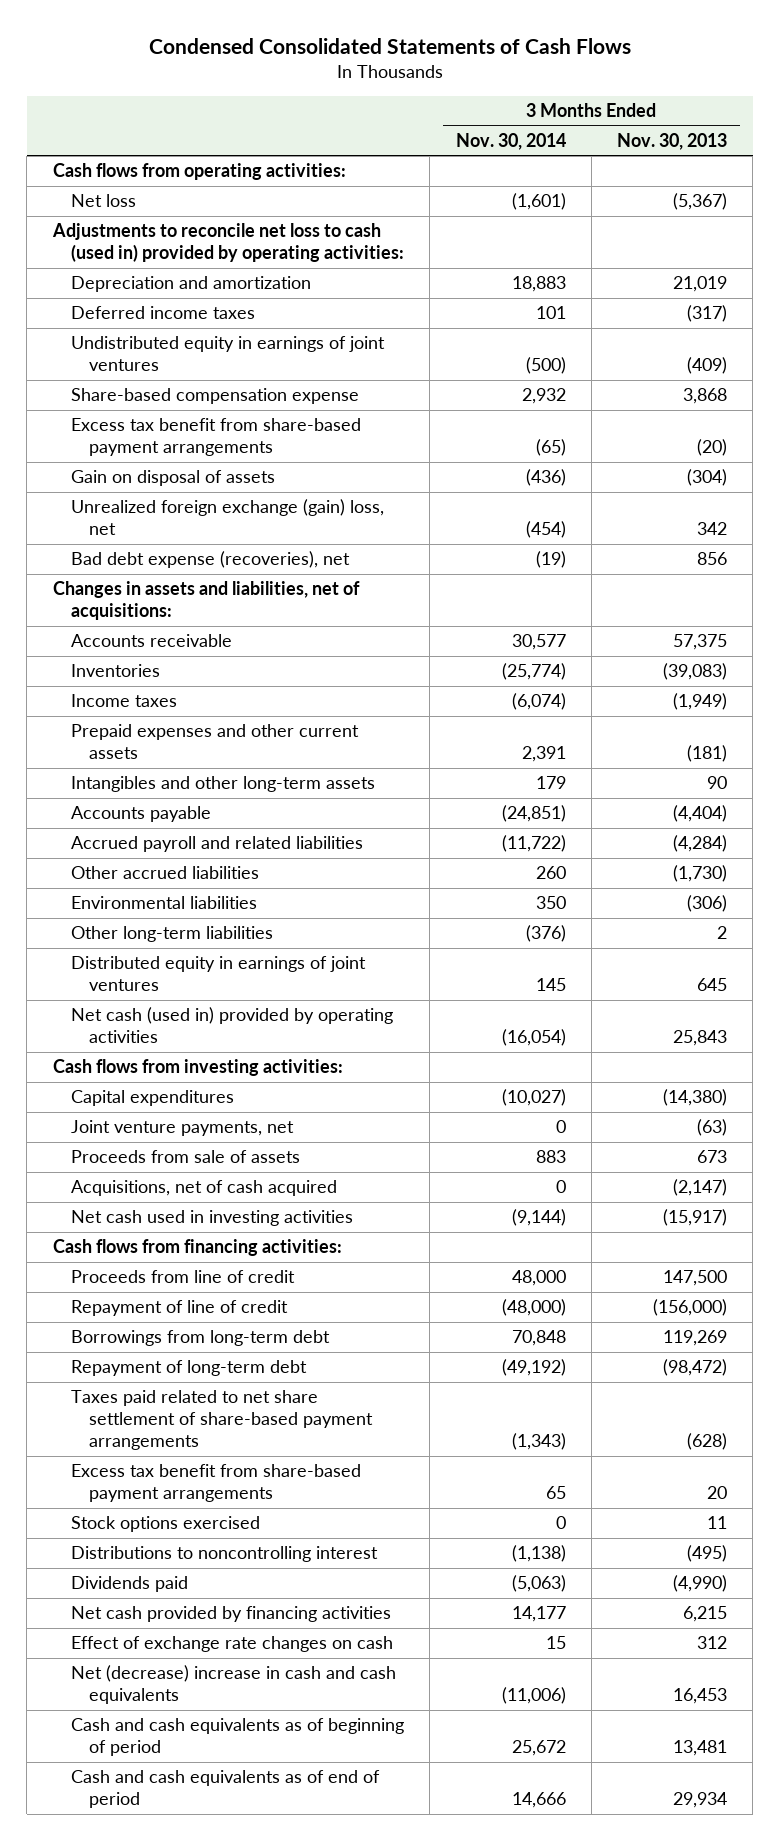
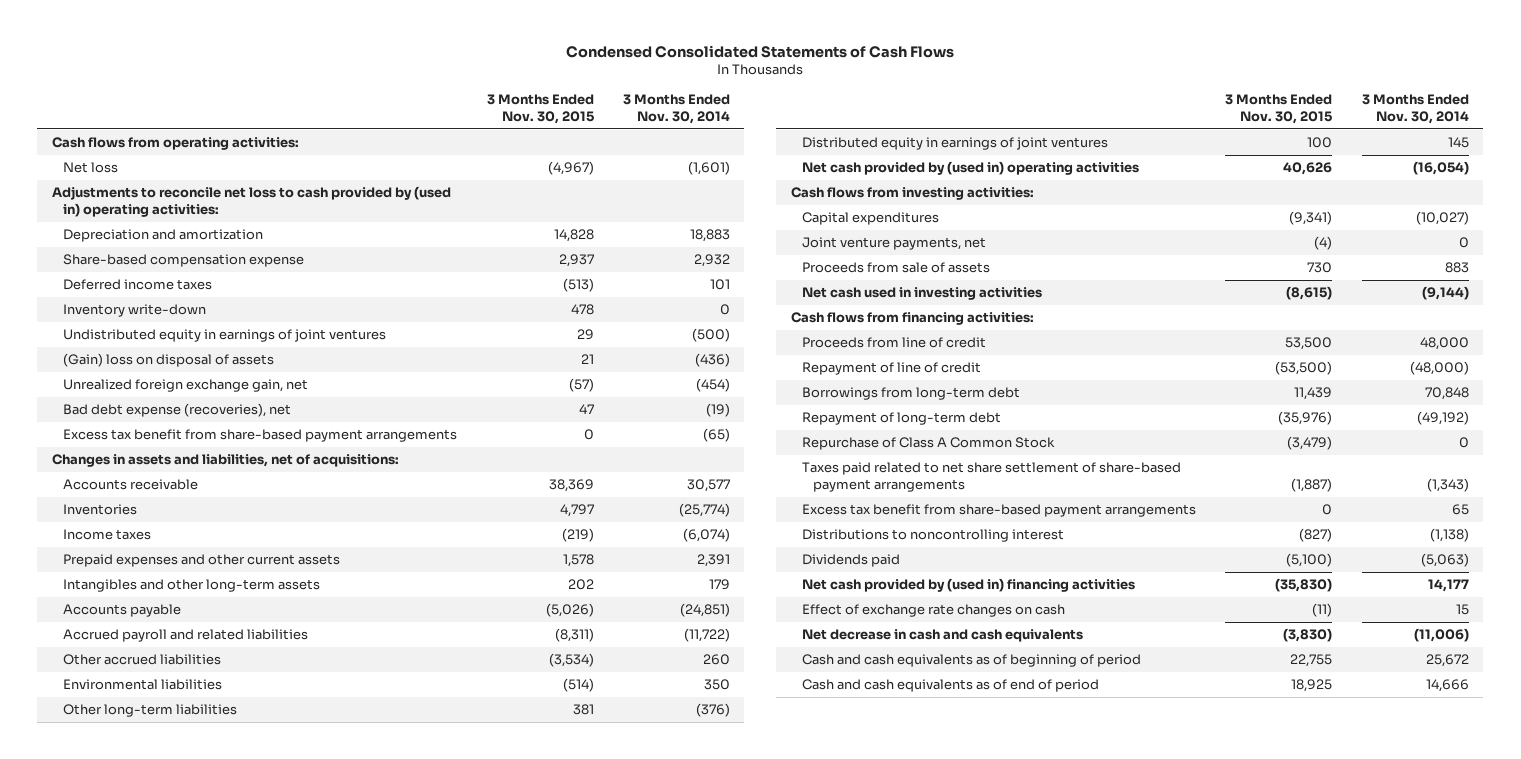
[617,132,728,150] Nov. 30, 2013 -> none
none -> [486,94,594,124] 3 Months Ended Nov. 30, 2015
[51,223,404,263] Adjustments to reconcile net loss to cash (used in) provided by operating activities: -> [51,186,451,217] Adjustments to reconcile net loss to cash provided by (used in) operating activities:
[70,388,359,405] Share-based compensation expense -> [63,254,305,268] Share-based compensation expense
none -> [63,304,207,318] Inventory write-down
[70,470,275,487] Gain on disposal of assets -> [63,353,275,368] (Gain) loss on disposal of assets
[70,499,384,536] Unrealized foreign exchange (gain) loss, net -> [63,379,309,393] Unrealized foreign exchange gain, net
[70,418,361,457] Excess tax benefit from share-based payment arrangements -> [63,429,458,443] Excess tax benefit from share-based payment arrangements
[70,1007,393,1044] Net cash (used in) provided by operating activities -> [802,161,1140,176] Net cash provided by (used in) operating activities
[70,1180,337,1197] Acquisitions, net of cash acquired -> none
none -> [802,437,1056,451] Repurchase of Class A Common Stock
[70,1516,260,1533] Stock options exercised -> none
[70,1606,391,1623] Net cash provided by financing activities -> [802,578,1136,593] Net cash provided by (used in) financing activities
[70,1665,396,1705] Net (decrease) increase in cash and cash equivalents -> [802,629,1084,643] Net decrease in cash and cash equivalents

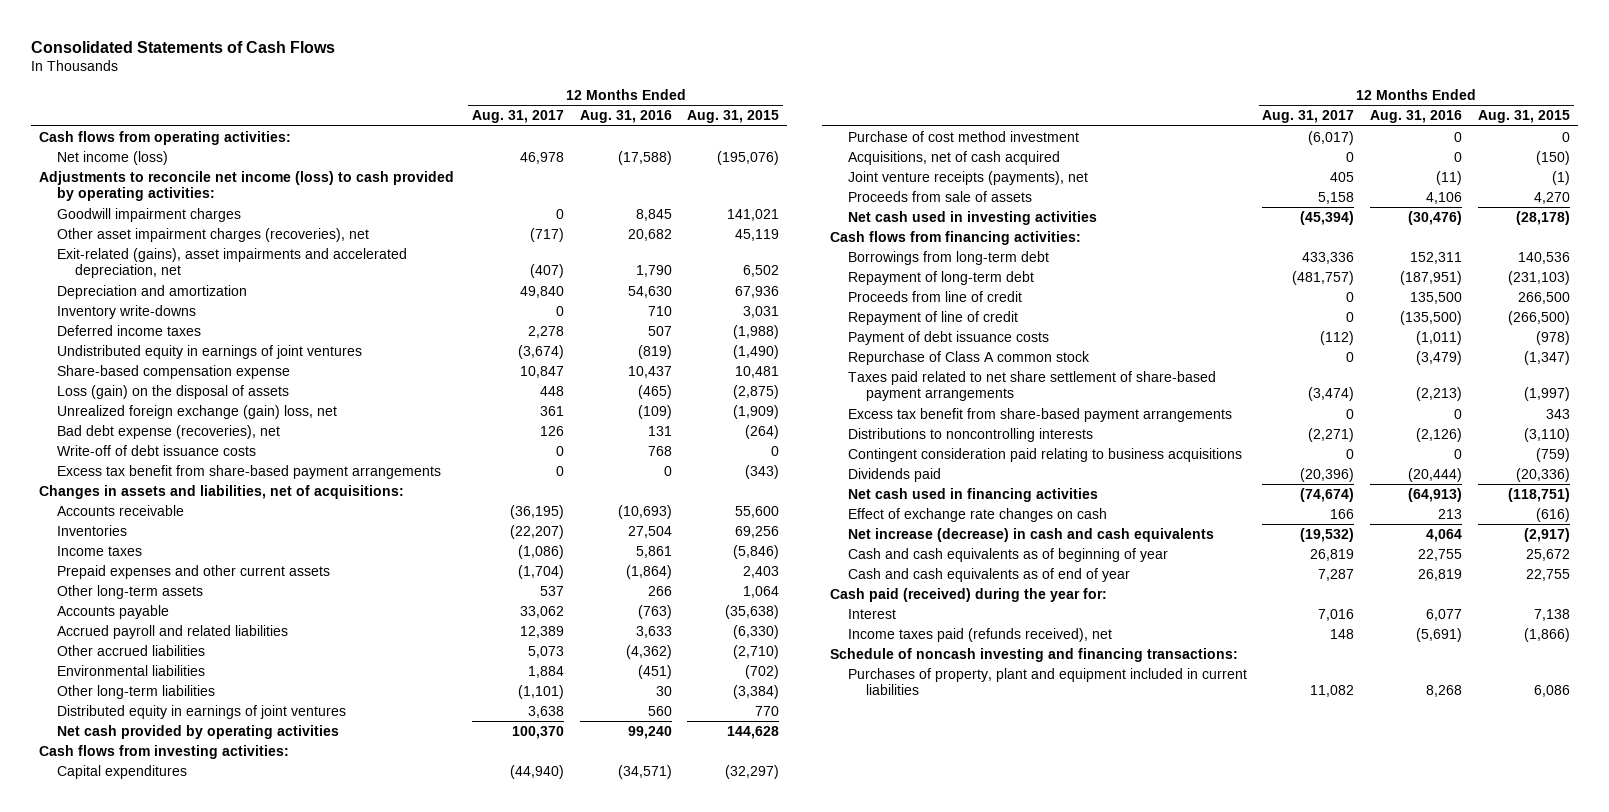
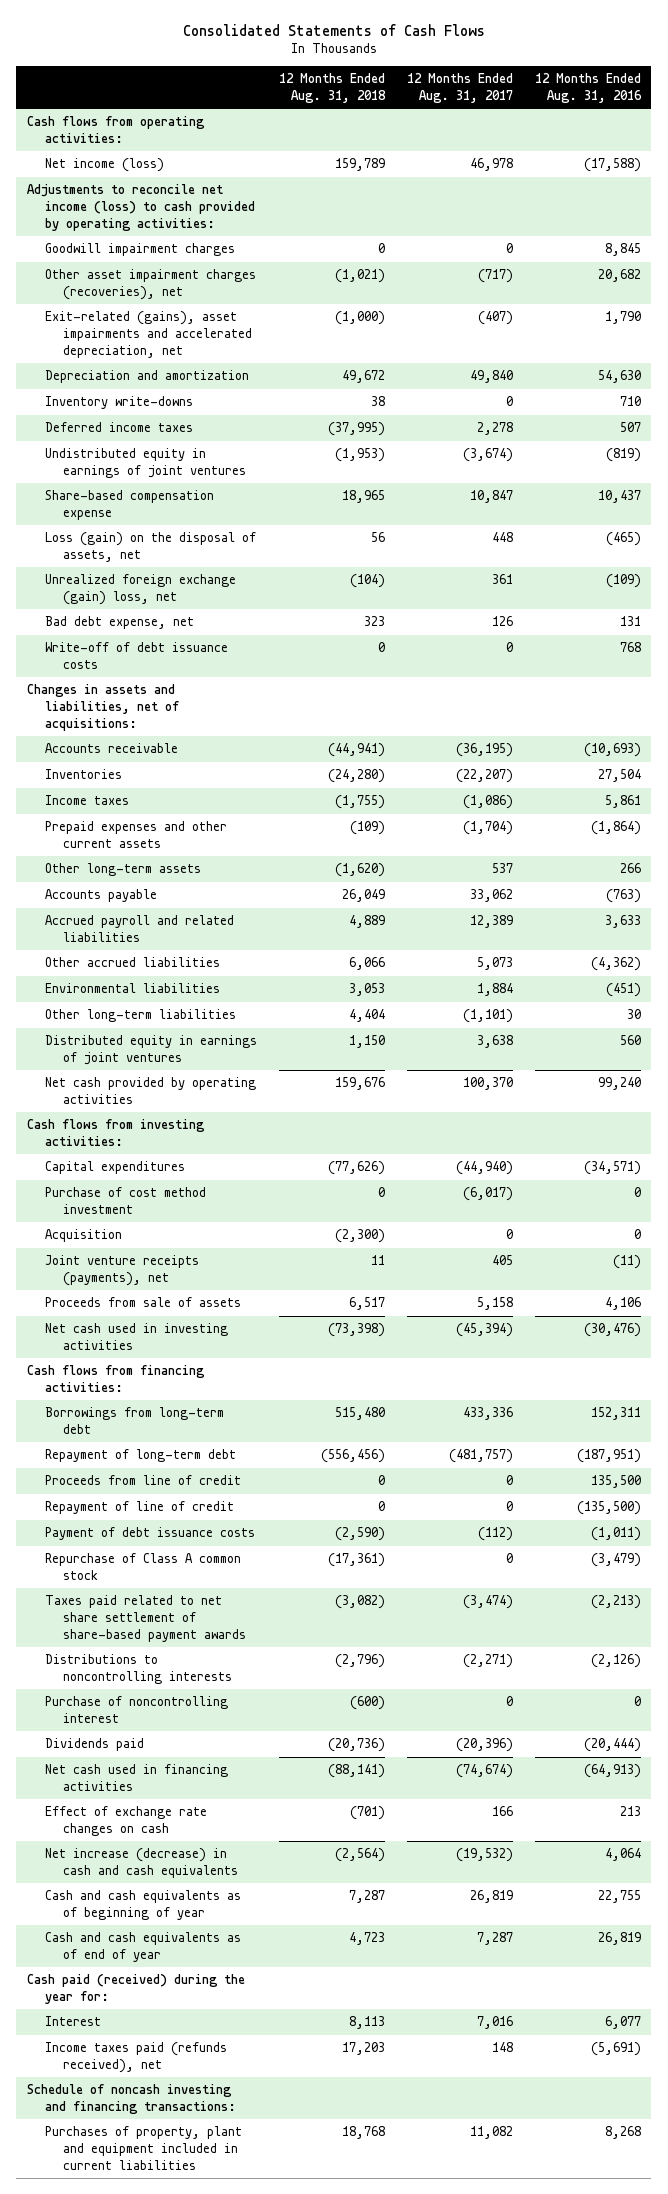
[687,110,780,124] Aug. 31, 2015 -> none
none -> [278,73,386,104] 12 Months Ended Aug. 31, 2018
[57,384,290,399] Loss (gain) on the disposal of assets -> [45,532,257,562] Loss (gain) on the disposal of assets, net
[57,424,281,439] Bad debt expense (recoveries), net -> [45,616,195,630] Bad debt expense, net
[57,464,442,479] Excess tax benefit from share-based payment arrangements -> none
[847,150,1060,165] Acquisitions, net of cash acquired -> [45,1229,123,1243] Acquisition
[847,407,1232,422] Excess tax benefit from share-based payment arrangements -> none
[847,370,1216,402] Taxes paid related to net share settlement of share-based payment arrangements -> [45,1595,246,1642] Taxes paid related to net share settlement of share-based payment awards
[847,447,1242,462] Contingent consideration paid relating to business acquisitions -> [45,1696,229,1723] Purchase of noncontrolling interest

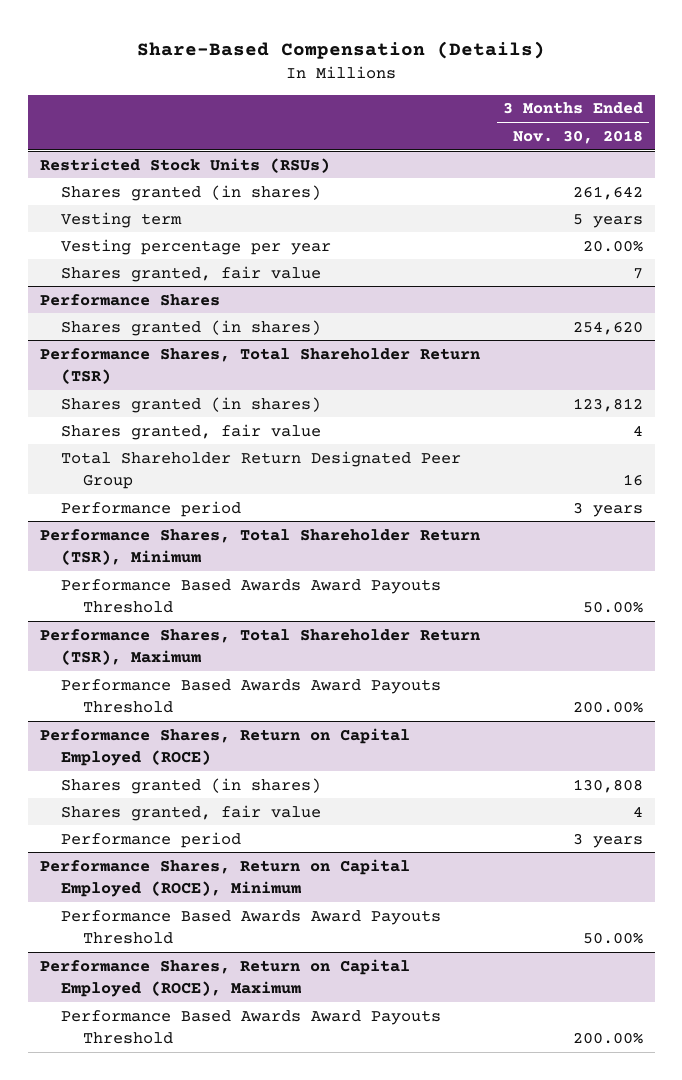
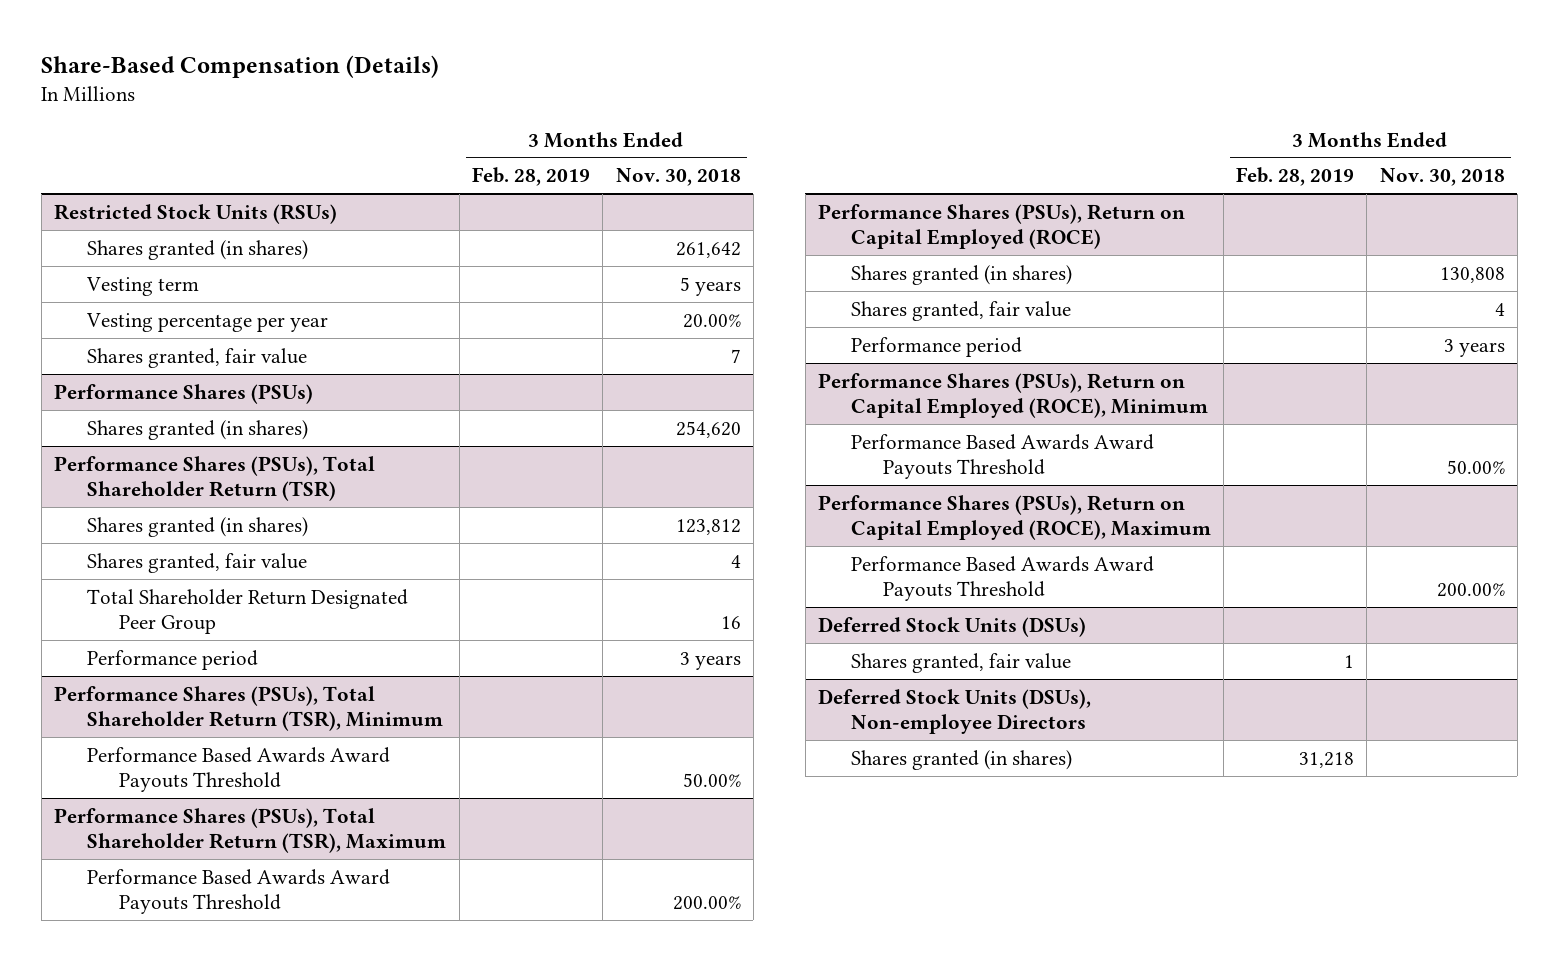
none -> [472,167,591,187] Feb. 28, 2019
[39,293,220,306] Performance Shares -> [53,383,313,404] Performance Shares (PSUs)
[39,347,480,384] Performance Shares, Total Shareholder Return (TSR) -> [53,455,375,501] Performance Shares (PSUs), Total Shareholder Return (TSR)
[39,528,480,565] Performance Shares, Total Shareholder Return (TSR), Minimum -> [53,685,443,731] Performance Shares (PSUs), Total Shareholder Return (TSR), Minimum
[39,628,480,665] Performance Shares, Total Shareholder Return (TSR), Maximum -> [53,807,446,853] Performance Shares (PSUs), Total Shareholder Return (TSR), Maximum
[39,727,410,766] Performance Shares, Return on Capital Employed (ROCE) -> [818,203,1186,249] Performance Shares (PSUs), Return on Capital Employed (ROCE)
[39,858,410,897] Performance Shares, Return on Capital Employed (ROCE), Minimum -> [818,372,1208,418] Performance Shares (PSUs), Return on Capital Employed (ROCE), Minimum
[39,958,410,997] Performance Shares, Return on Capital Employed (ROCE), Maximum -> [818,494,1211,540] Performance Shares (PSUs), Return on Capital Employed (ROCE), Maximum
none -> [818,616,1087,637] Deferred Stock Units (DSUs)
none -> [850,652,1071,673] Shares granted, fair value
none -> [818,688,1092,734] Deferred Stock Units (DSUs), Non-employee Directors
none -> [850,749,1072,770] Shares granted (in shares)

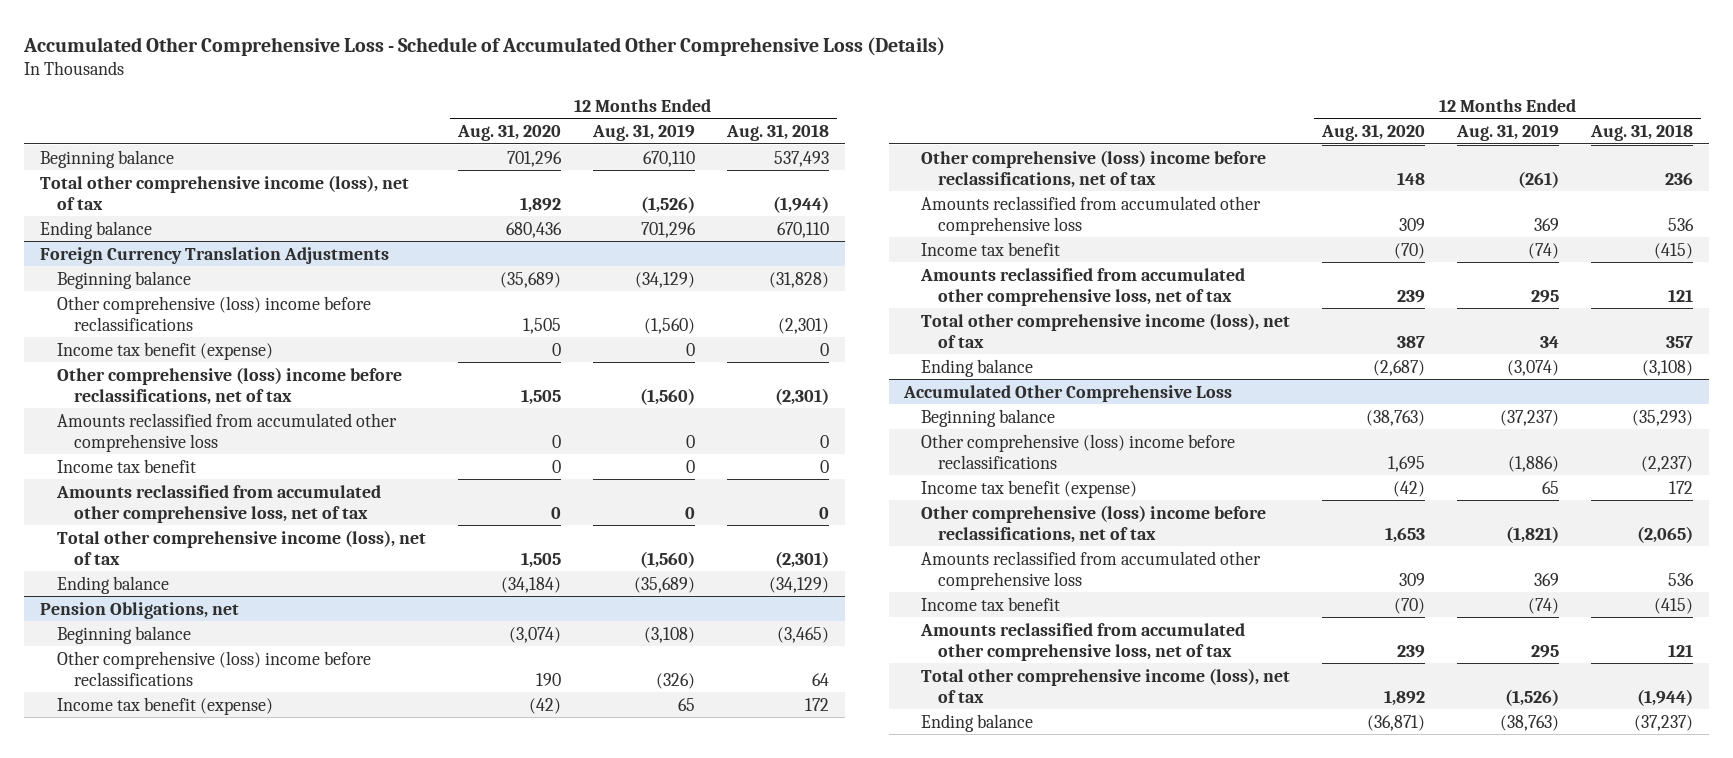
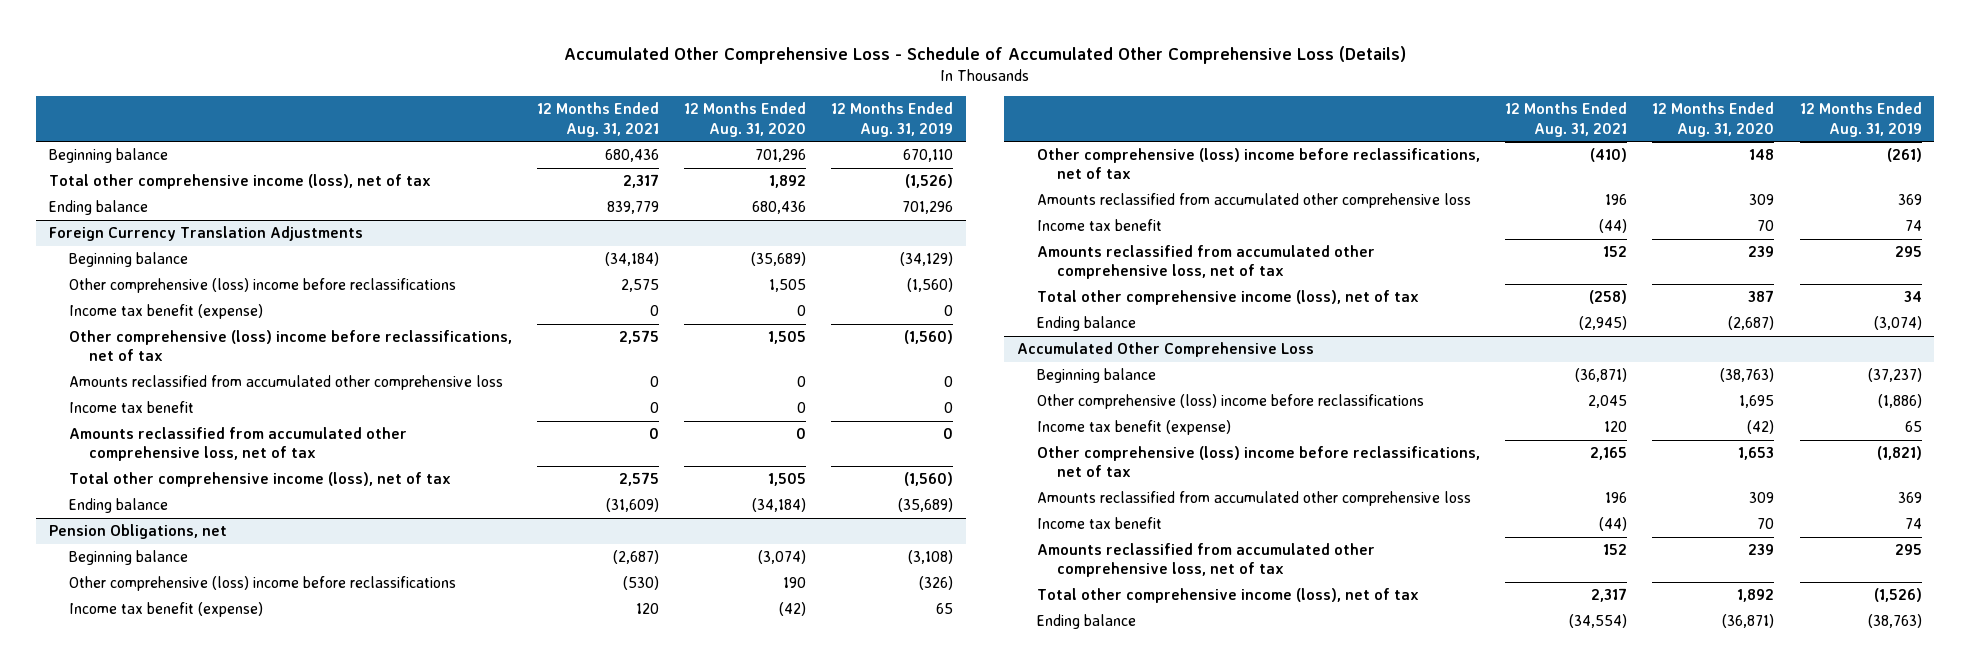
[725,124,829,142] Aug. 31, 2018 -> none
none -> [536,102,659,137] 12 Months Ended Aug. 31, 2021
[1394,242,1426,259] (70) -> [1757,220,1775,232] 70
[1528,242,1560,259] (74) -> [1904,220,1922,232] 74
[1394,597,1426,614] (70) -> [1757,518,1775,530] 70
[1528,597,1560,614] (74) -> [1904,518,1922,530] 74

